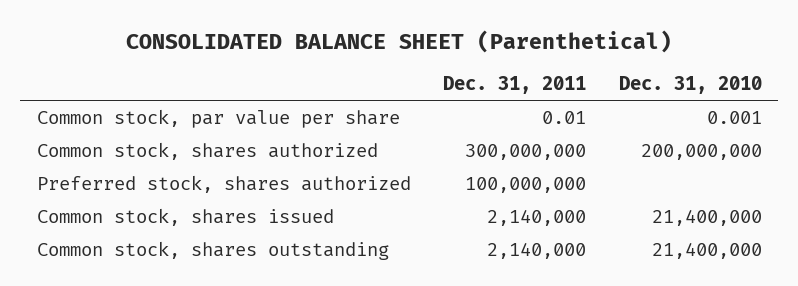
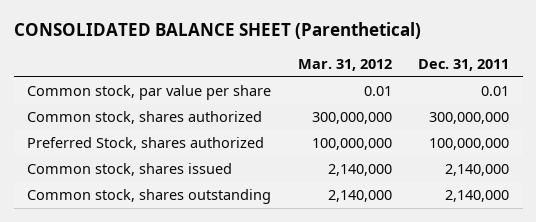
[618,76,762,95] Dec. 31, 2010 -> none
none -> [297,59,392,72] Mar. 31, 2012
[36,174,411,193] Preferred stock, shares authorized -> [26,137,264,151] Preferred Stock, shares authorized

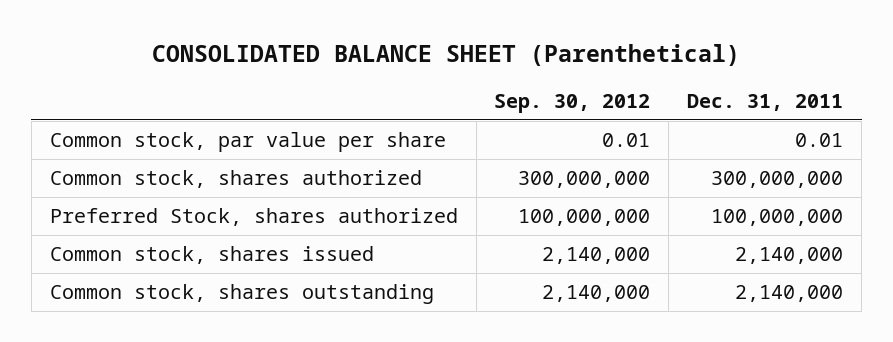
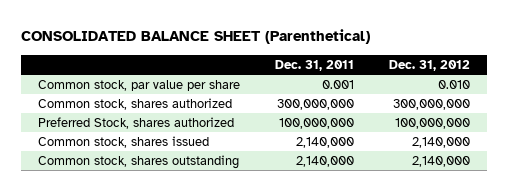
[494,93,651,113] Sep. 30, 2012 -> none
none -> [388,59,470,71] Dec. 31, 2012
[795,132,844,147] 0.01 -> [322,80,355,90] 0.001

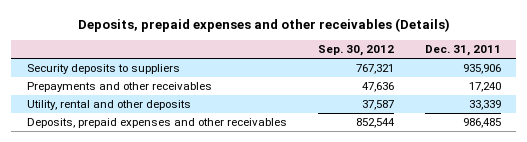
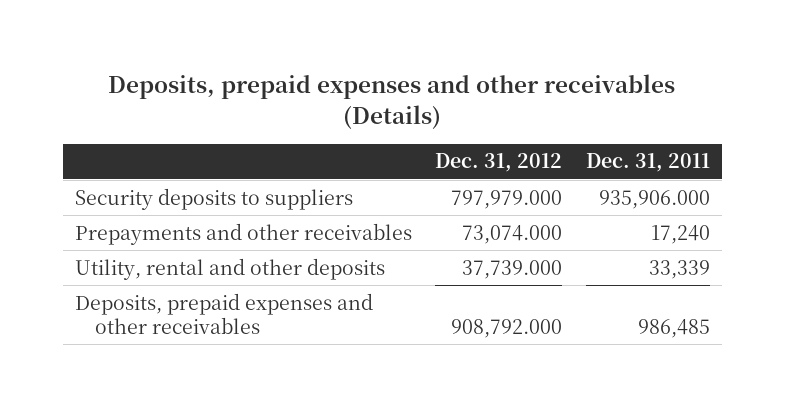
[317,45,394,57] Sep. 30, 2012 -> none
none -> [435,153,563,173] Dec. 31, 2012
[462,64,501,75] 935,906 -> [599,189,711,209] 935,906.000

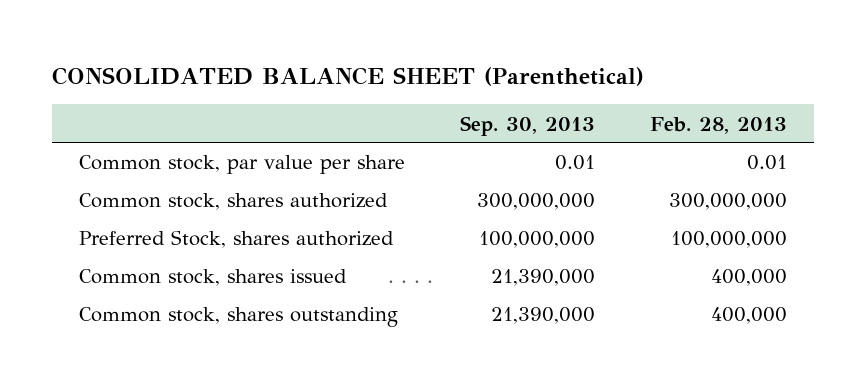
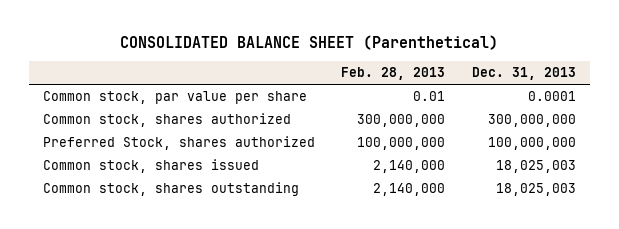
[460,115,596,136] Sep. 30, 2013 -> none
none -> [472,67,577,81] Dec. 31, 2013
[710,269,787,287] 400,000 -> [373,160,446,174] 2,140,000
[710,307,787,325] 400,000 -> [373,183,446,197] 2,140,000

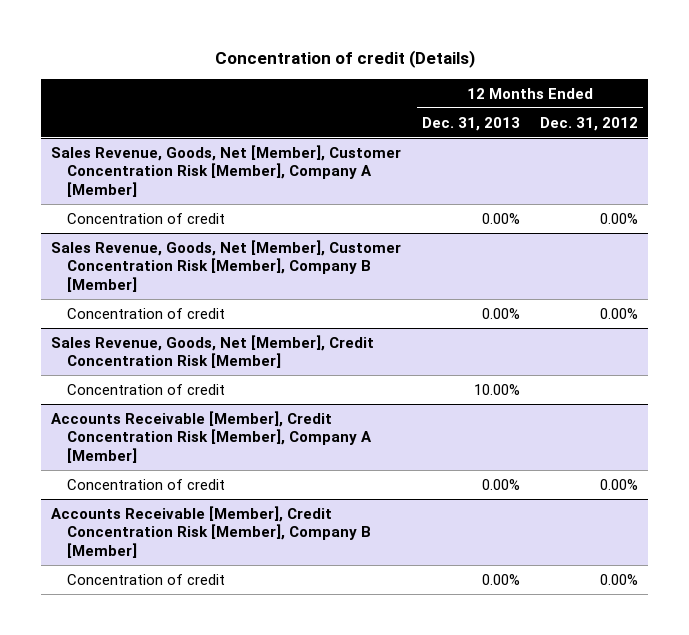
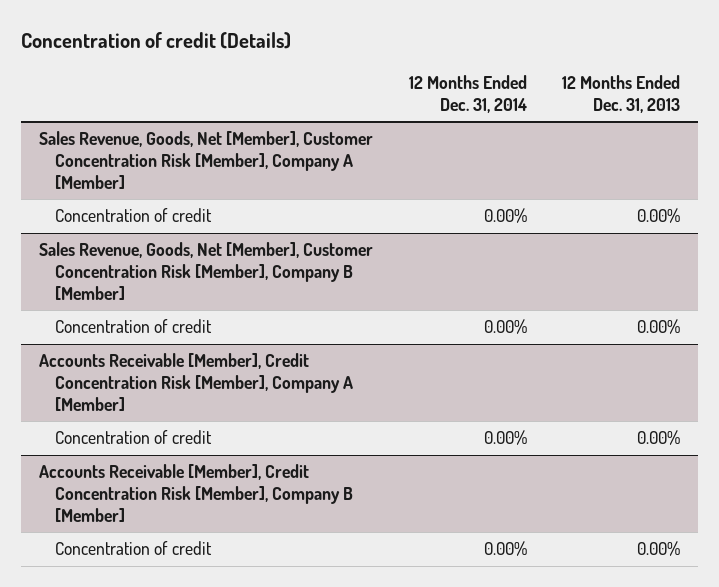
[539,116,638,131] Dec. 31, 2012 -> none
none -> [408,75,527,113] 12 Months Ended Dec. 31, 2014
[51,334,375,369] Sales Revenue, Goods, Net [Member], Credit Concentration Risk [Member] -> none
[67,383,226,395] Concentration of credit -> none

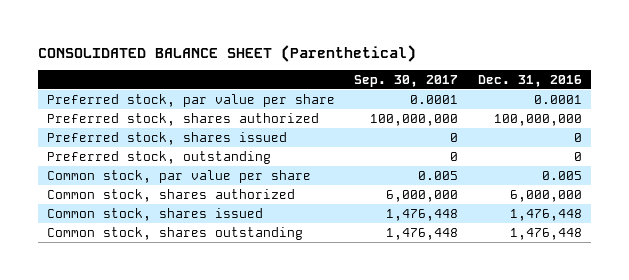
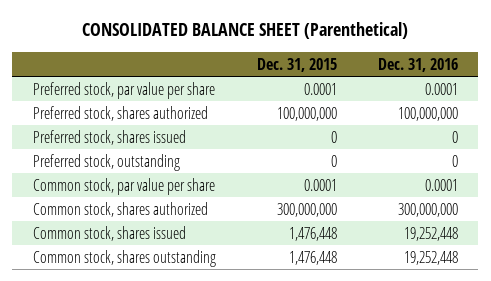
[354,75,459,88] Sep. 30, 2017 -> none
none -> [256,57,337,72] Dec. 31, 2015
[541,170,582,180] 0.005 -> [424,178,458,191] 0.0001
[509,189,582,202] 6,000,000 -> [397,202,458,217] 300,000,000
[509,208,582,221] 1,476,448 -> [403,226,458,241] 19,252,448
[509,227,582,240] 1,476,448 -> [403,250,458,265] 19,252,448

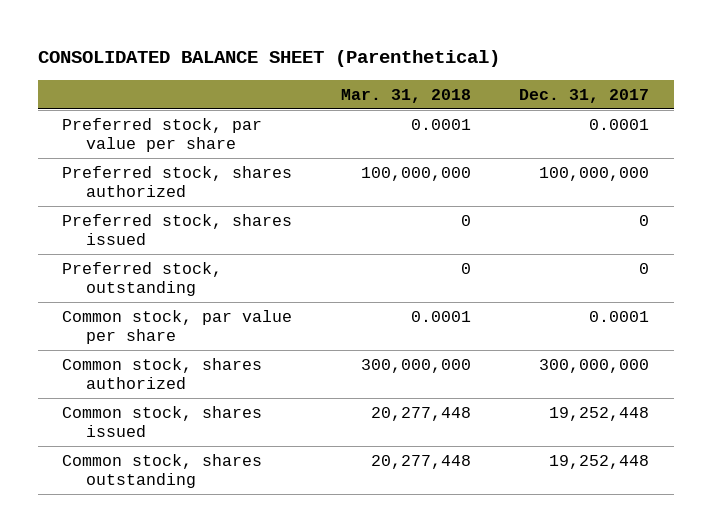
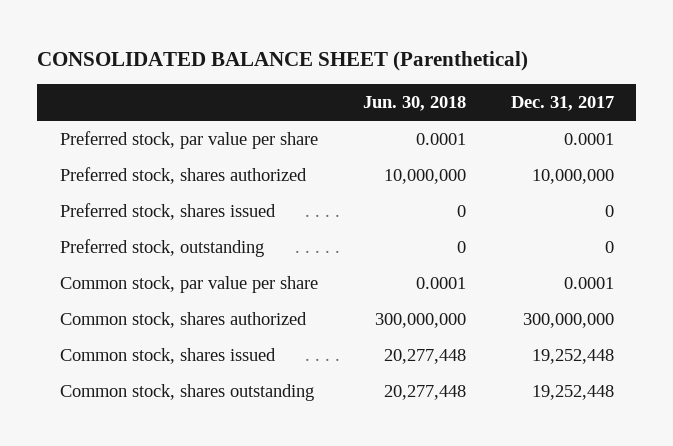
[340,88,471,103] Mar. 31, 2018 -> none
none -> [362,96,466,112] Jun. 30, 2018
[539,166,650,181] 100,000,000 -> [531,169,614,185] 10,000,000

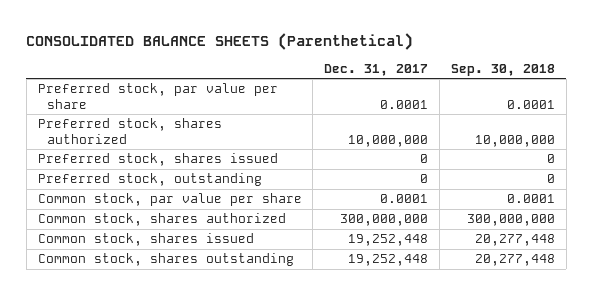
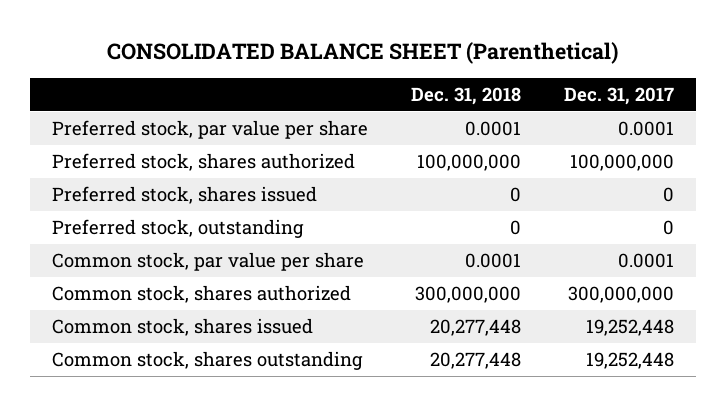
[26,32,414,50] CONSOLIDATED BALANCE SHEETS (Parenthetical) -> [106,42,618,65] CONSOLIDATED BALANCE SHEET (Parenthetical)
[450,63,555,76] Sep. 30, 2018 -> none
none -> [410,87,521,106] Dec. 31, 2018
[348,135,429,148] 10,000,000 -> [570,154,675,172] 100,000,000

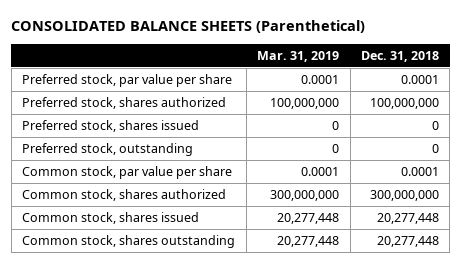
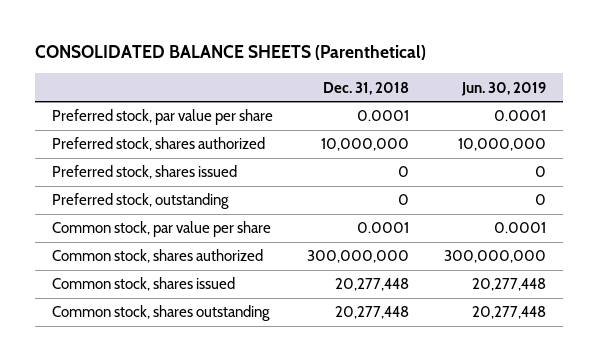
[257,50,340,62] Mar. 31, 2019 -> none
none -> [461,81,547,96] Jun. 30, 2019
[370,98,440,110] 100,000,000 -> [321,138,410,152] 10,000,000

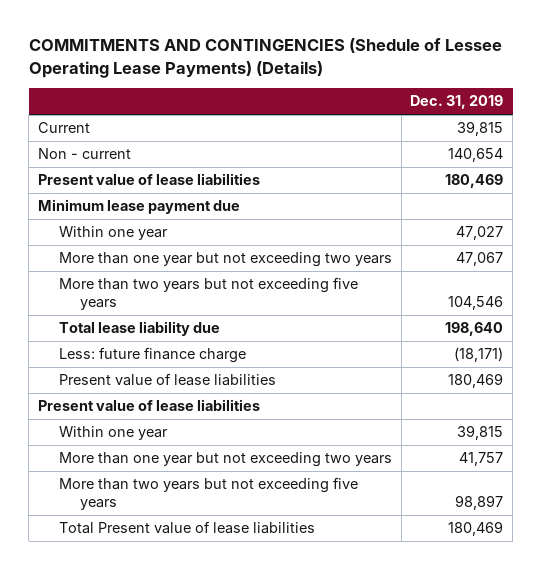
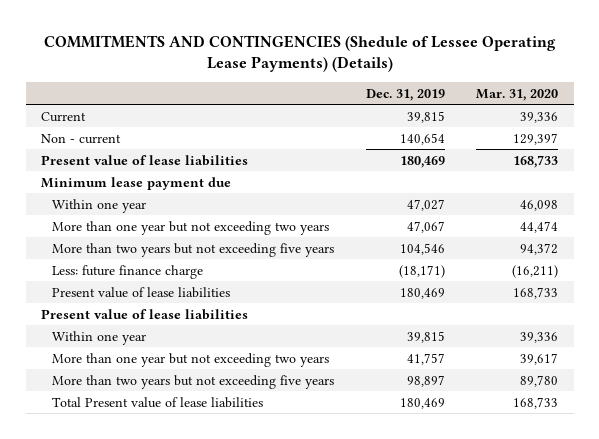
none -> [475,88,558,101] Mar. 31, 2020
[58,321,220,337] Total lease liability due -> none

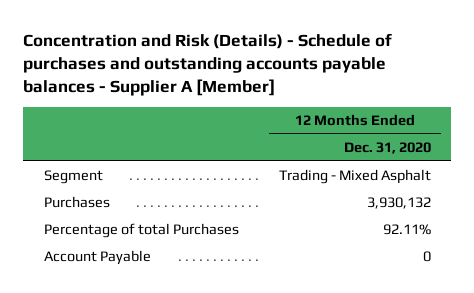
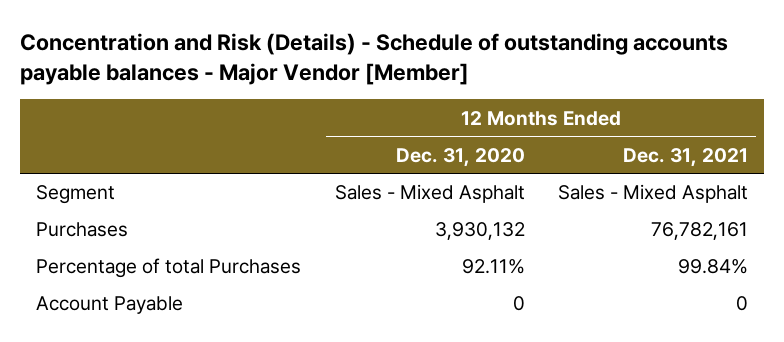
[23,33,393,97] Concentration and Risk (Details) - Schedule of purchases and outstanding accounts payable balances - Supplier A [Member] -> [19,32,728,85] Concentration and Risk (Details) - Schedule of outstanding accounts payable balances - Major Vendor [Member]
none -> [622,147,748,167] Dec. 31, 2021
[278,169,431,185] Trading - Mixed Asphalt -> [334,184,525,204] Sales - Mixed Asphalt

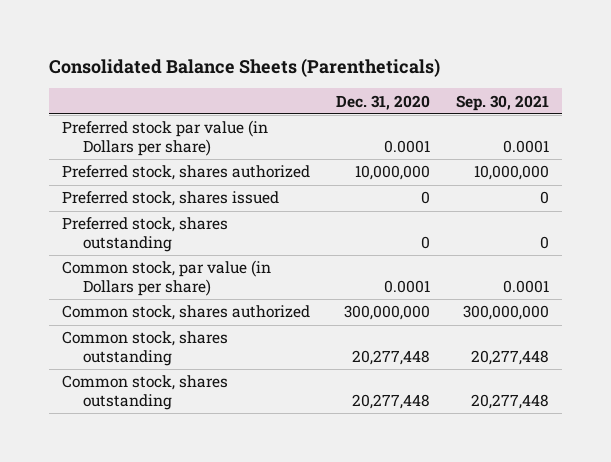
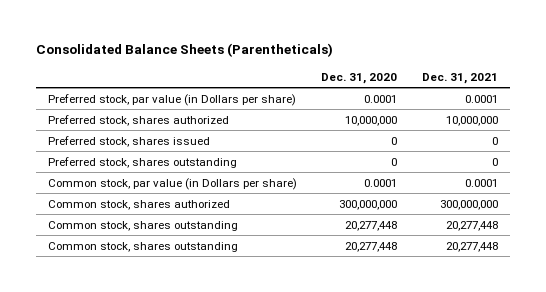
[455,94,549,111] Sep. 30, 2021 -> none
none -> [421,72,498,84] Dec. 31, 2021
[61,120,268,156] Preferred stock par value (in Dollars per share) -> [48,93,297,106] Preferred stock, par value (in Dollars per share)

